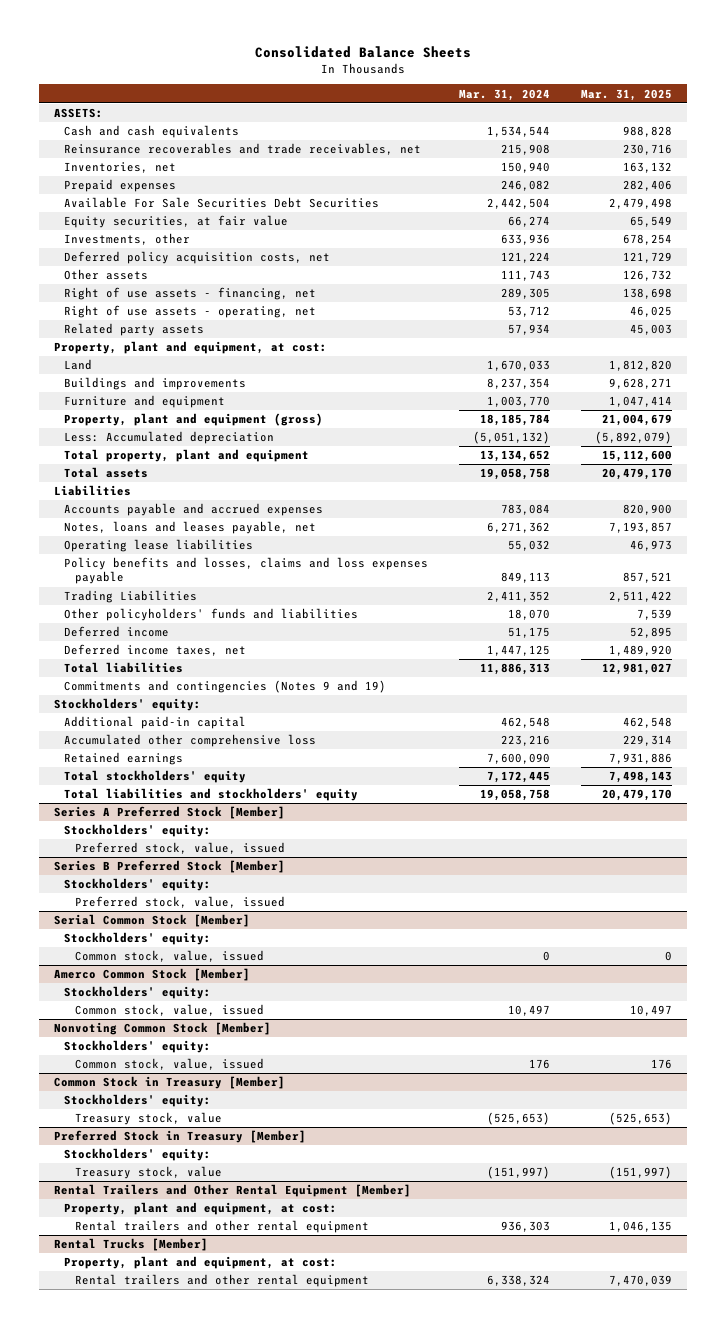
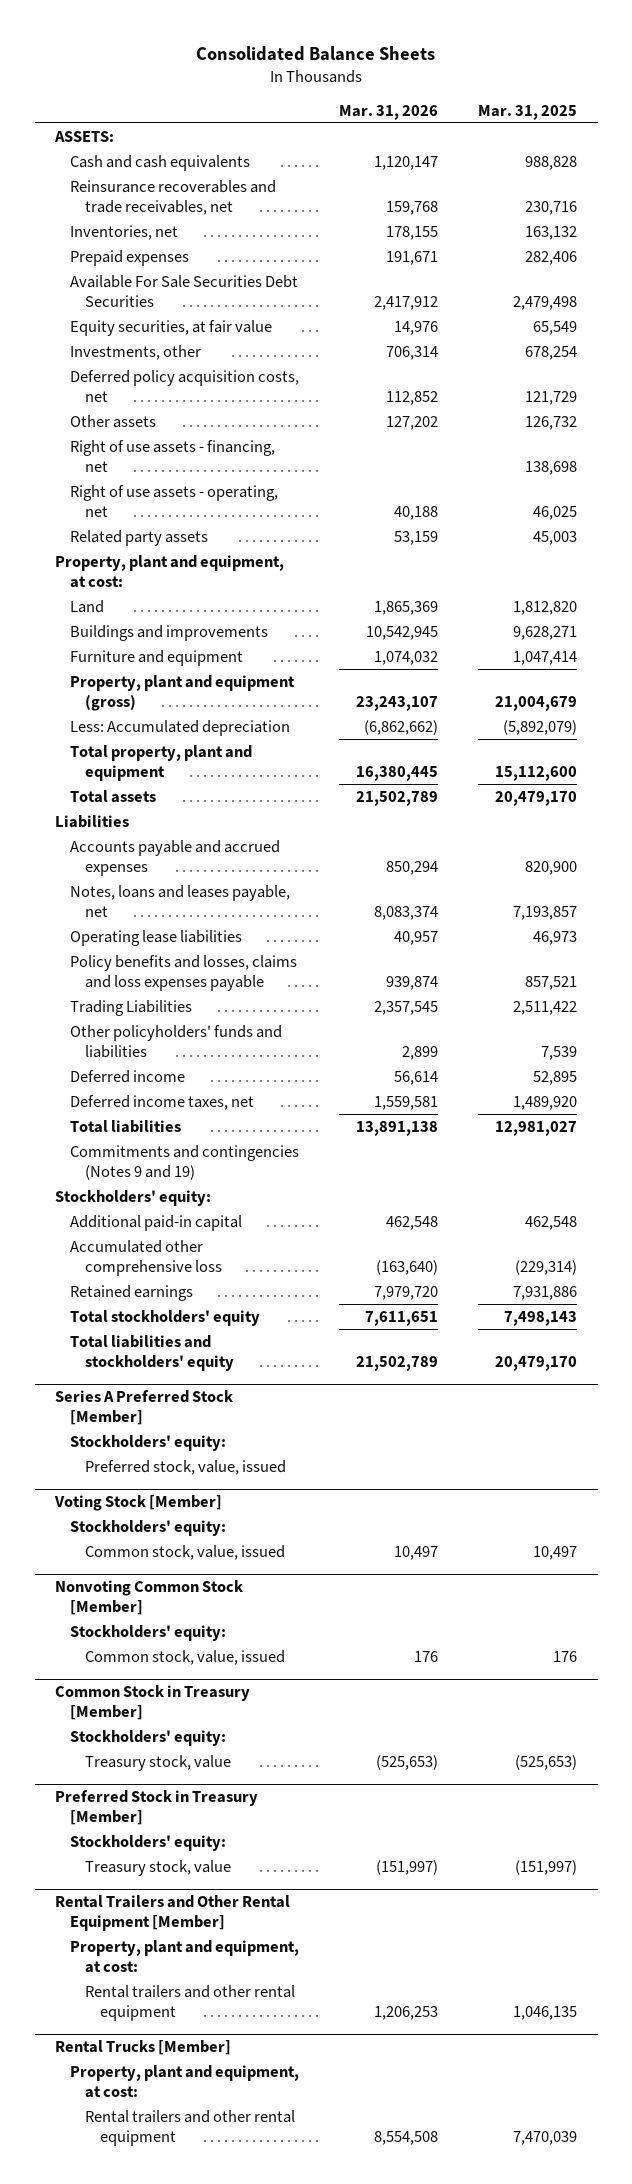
[459,88,551,101] Mar. 31, 2024 -> none
none -> [339,104,439,120] Mar. 31, 2026
[622,735,672,747] 229,314 -> [515,1259,578,1275] (229,314)
[54,860,286,874] Series B Preferred Stock [Member] -> none
[64,878,212,892] Stockholders' equity: -> none
[74,896,285,909] Preferred stock, value, issued -> none
[64,932,212,946] Stockholders' equity: -> none
[74,950,264,963] Common stock, value, issued -> none
[54,968,251,982] Amerco Common Stock [Member] -> none
[54,914,251,928] Serial Common Stock [Member] -> [53,1494,222,1511] Voting Stock [Member]

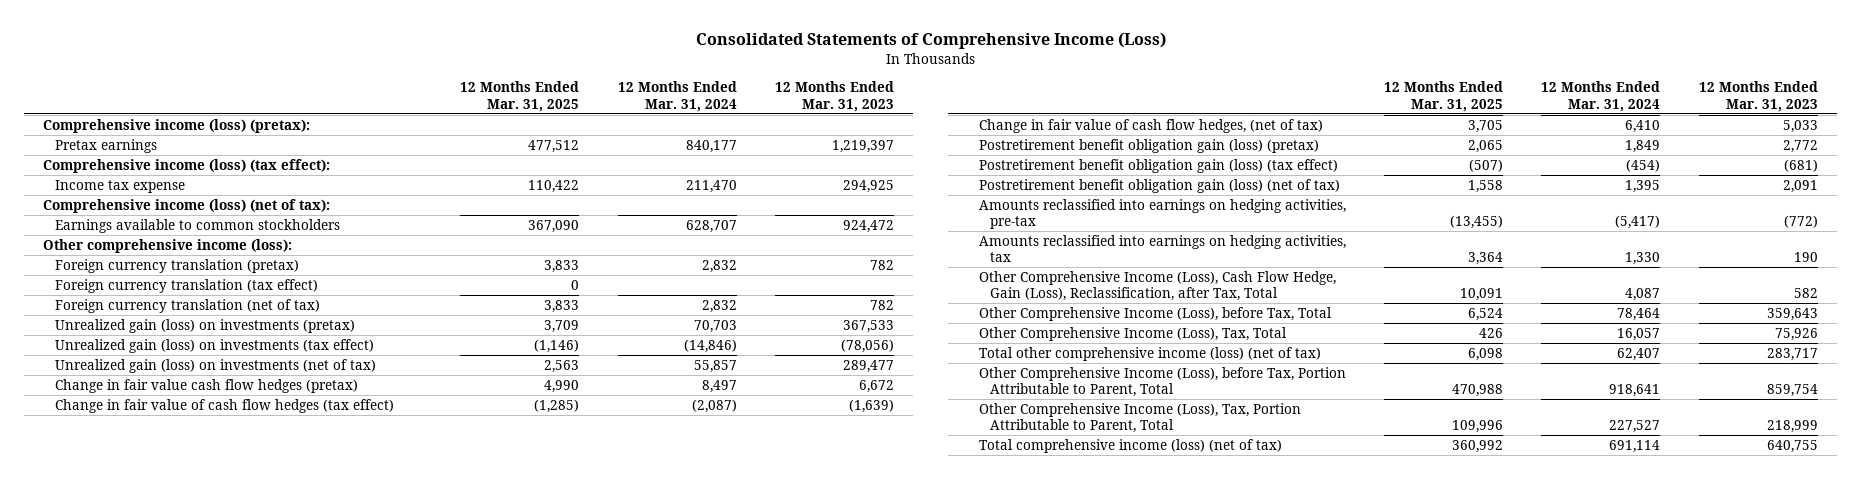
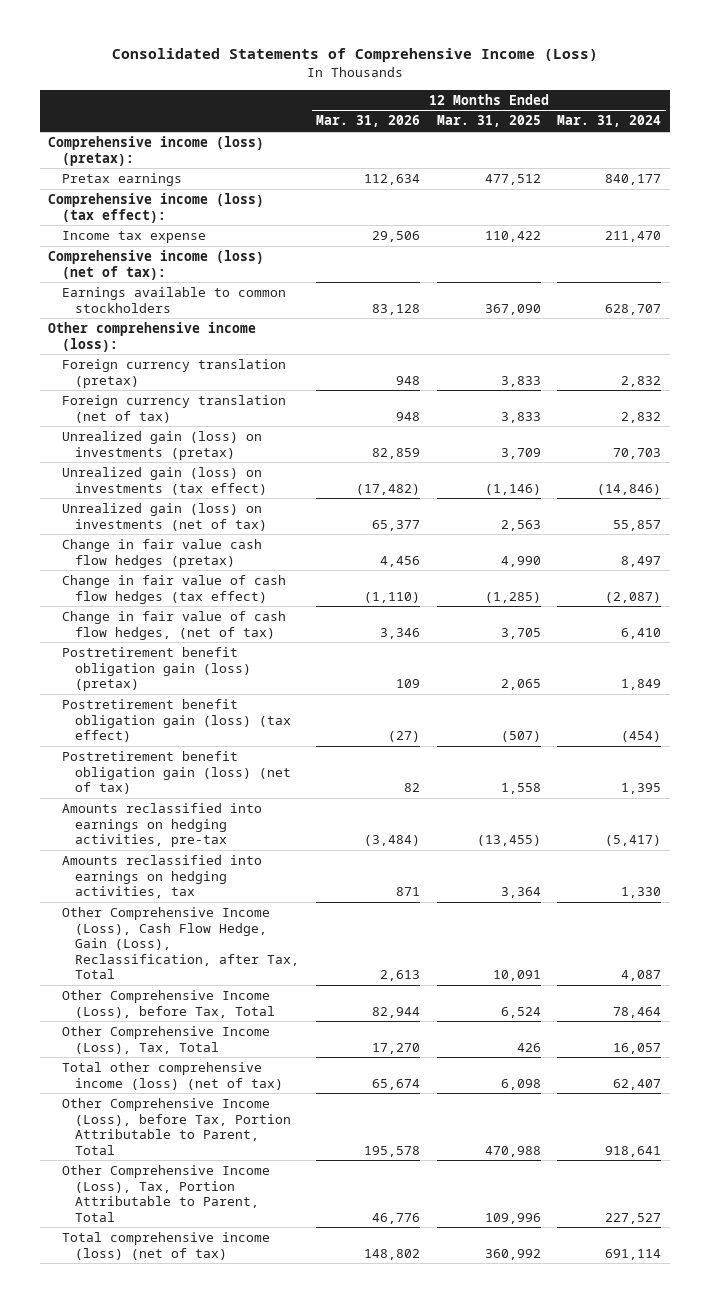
[775,81,895,112] 12 Months Ended Mar. 31, 2023 -> none
none -> [315,115,420,128] Mar. 31, 2026
[54,278,318,293] Foreign currency translation (tax effect) -> none

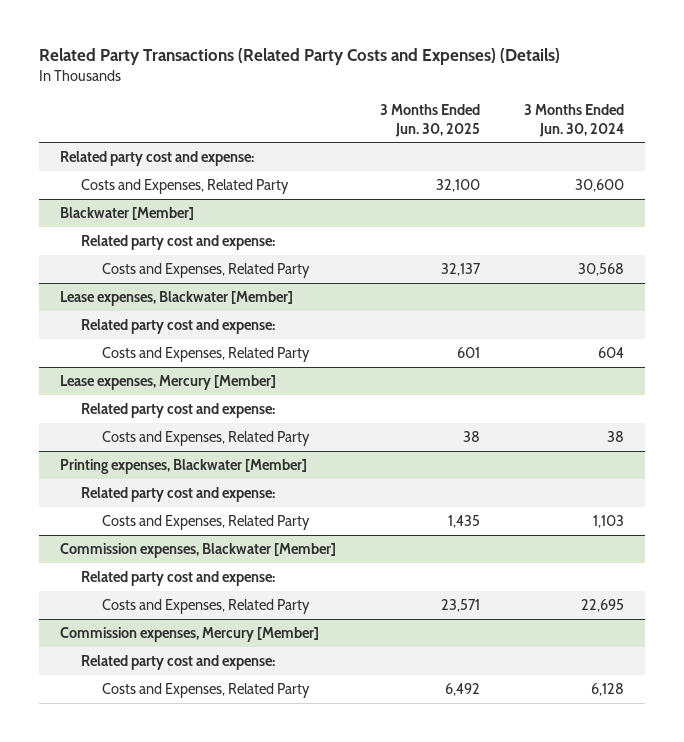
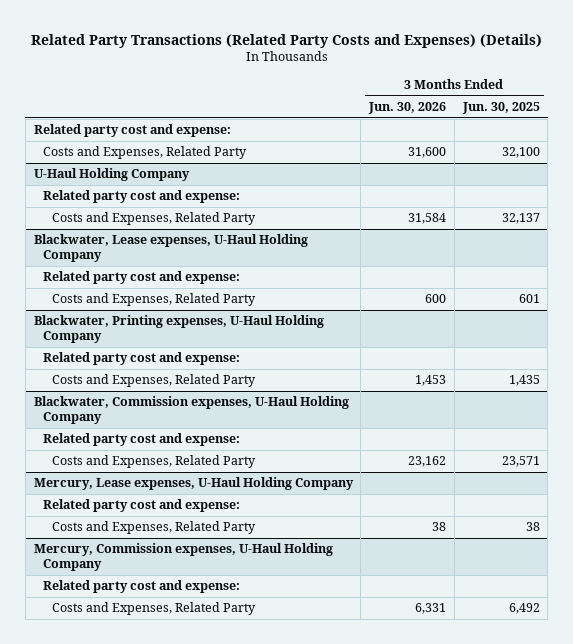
[523,104,624,137] 3 Months Ended Jun. 30, 2024 -> none
none -> [368,102,447,115] Jun. 30, 2026
[60,207,195,221] Blackwater [Member] -> none
none -> [33,168,190,182] U-Haul Holding Company
[60,291,294,307] Lease expenses, Blackwater [Member] -> none
none -> [33,234,308,263] Blackwater, Lease expenses, U-Haul Holding Company
[60,375,277,391] Lease expenses, Mercury [Member] -> none
[81,403,276,419] Related party cost and expense: -> none
[101,431,310,447] Costs and Expenses, Related Party -> none
[60,459,308,475] Printing expenses, Blackwater [Member] -> none
none -> [33,315,324,344] Blackwater, Printing expenses, U-Haul Holding Company
[60,543,337,559] Commission expenses, Blackwater [Member] -> none
none -> [33,396,349,425] Blackwater, Commission expenses, U-Haul Holding Company
[60,627,320,643] Commission expenses, Mercury [Member] -> none
none -> [33,477,354,491] Mercury, Lease expenses, U-Haul Holding Company
none -> [52,521,257,535] Costs and Expenses, Related Party
none -> [33,543,333,572] Mercury, Commission expenses, U-Haul Holding Company
none -> [42,580,240,594] Related party cost and expense:

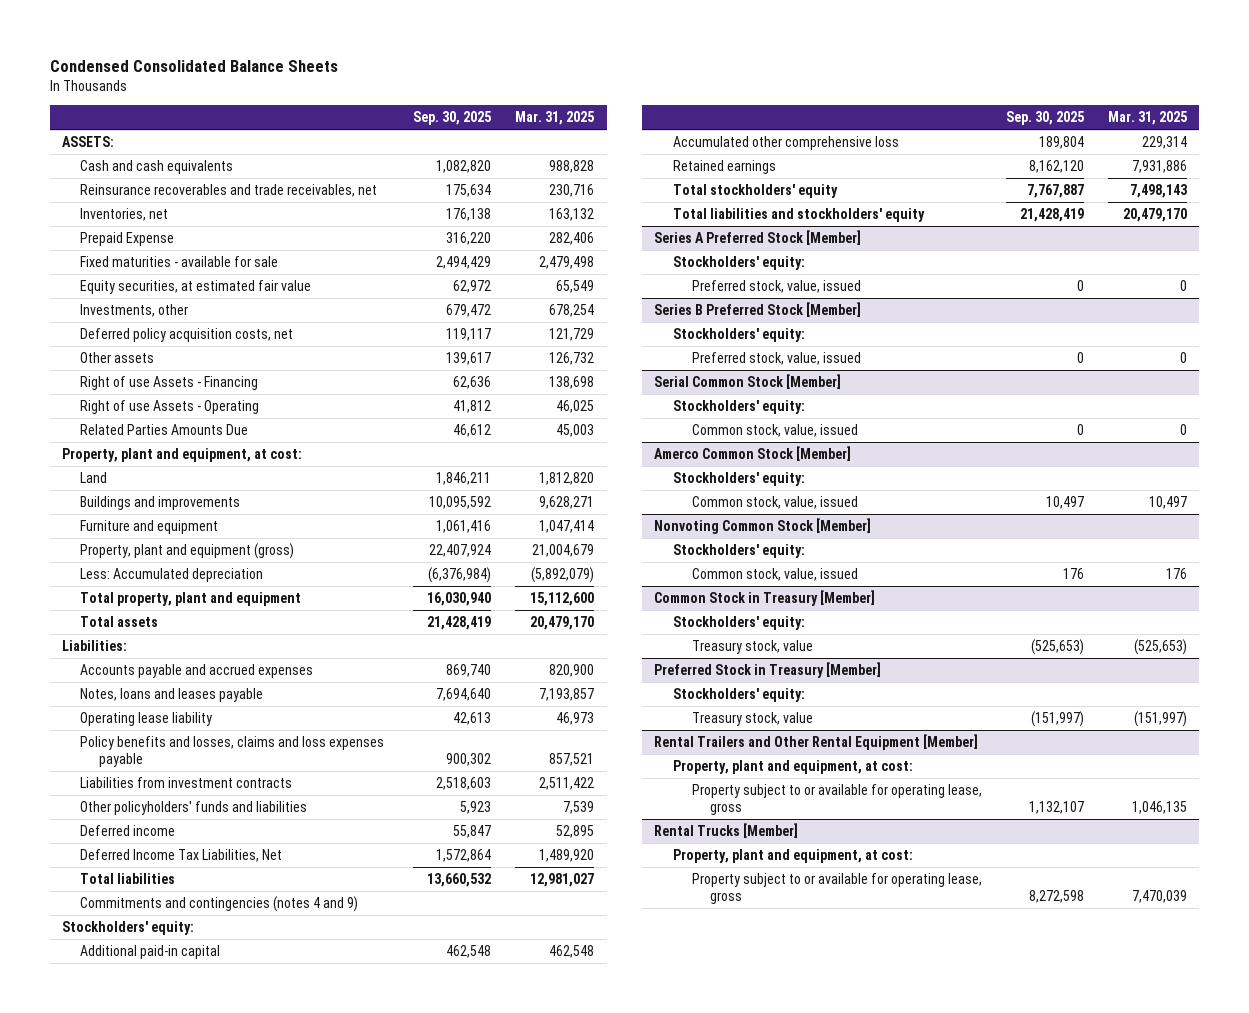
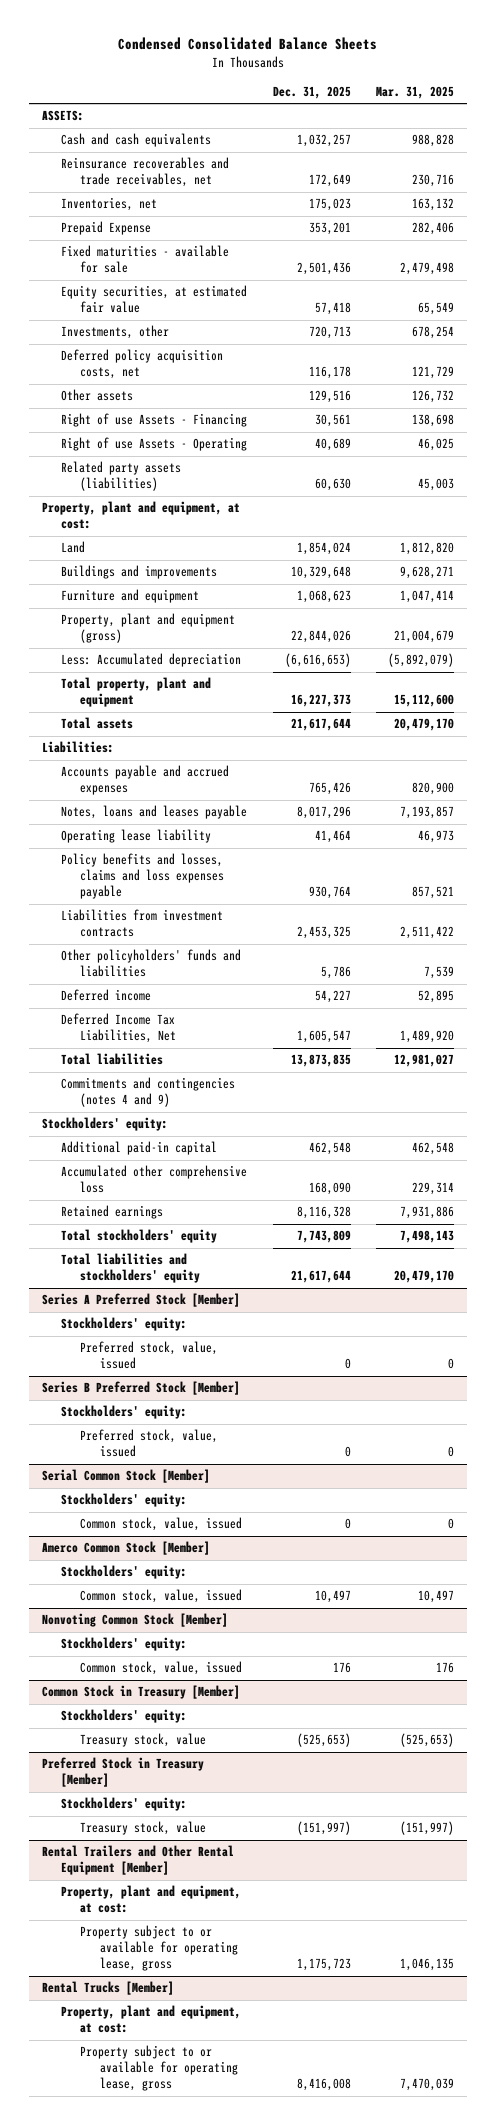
[413,111,492,126] Sep. 30, 2025 -> none
none -> [272,85,351,99] Dec. 31, 2025
[80,424,249,436] Related Parties Amounts Due -> [61,461,182,492] Related party assets (liabilities)

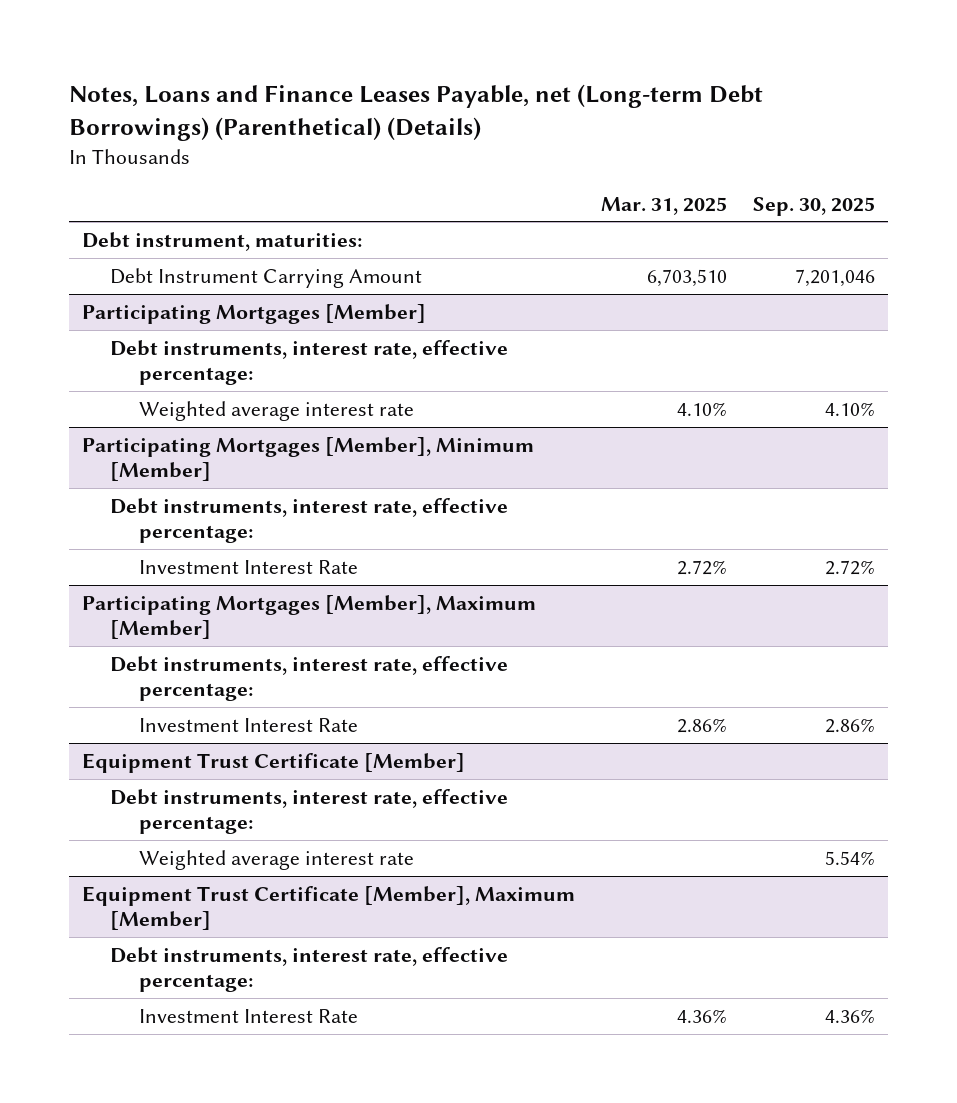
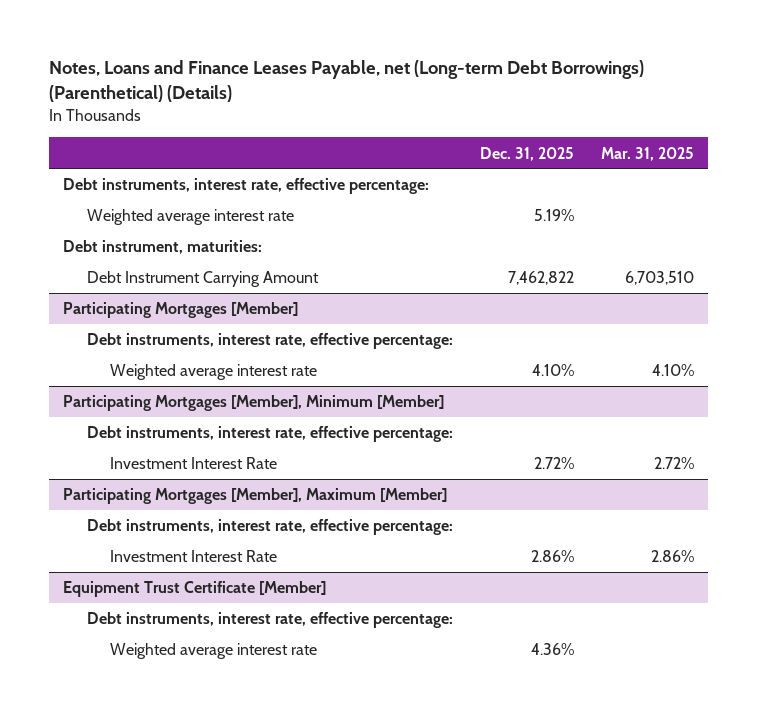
[753,196,876,216] Sep. 30, 2025 -> none
none -> [479,146,574,161] Dec. 31, 2025
none -> [63,178,430,195] Debt instruments, interest rate, effective percentage:
none -> [86,209,294,226] Weighted average interest rate
[81,885,575,930] Equipment Trust Certificate [Member], Maximum [Member] -> none
[110,946,509,992] Debt instruments, interest rate, effective percentage: -> none
[138,1008,358,1023] Investment Interest Rate -> none

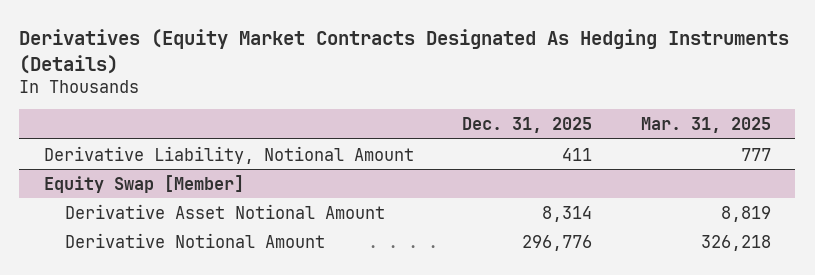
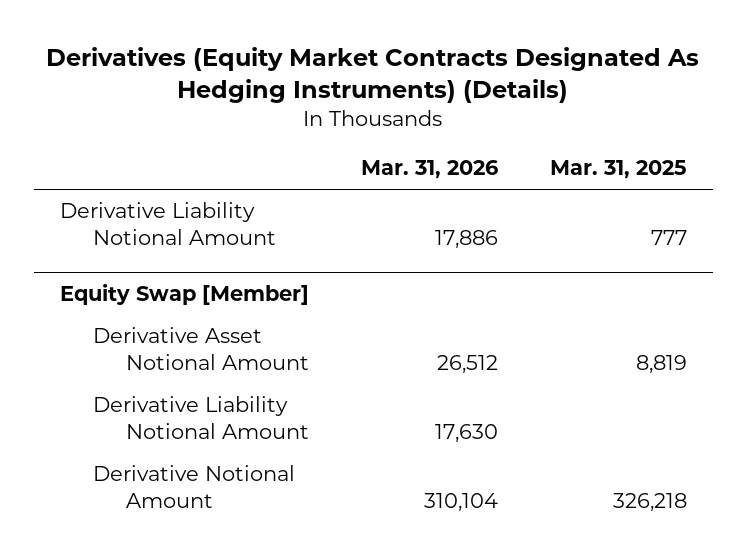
[19,29,790,74] Derivatives (Equity Market Contracts Designated As Hedging Instruments (Details) -> [46,46,700,104] Derivatives (Equity Market Contracts Designated As Hedging Instruments) (Details)
[462,117,593,134] Dec. 31, 2025 -> none
none -> [360,160,498,180] Mar. 31, 2026
[43,145,414,164] Derivative Liability, Notional Amount -> [59,202,276,246] Derivative Liability Notional Amount
none -> [92,396,309,440] Derivative Liability Notional Amount

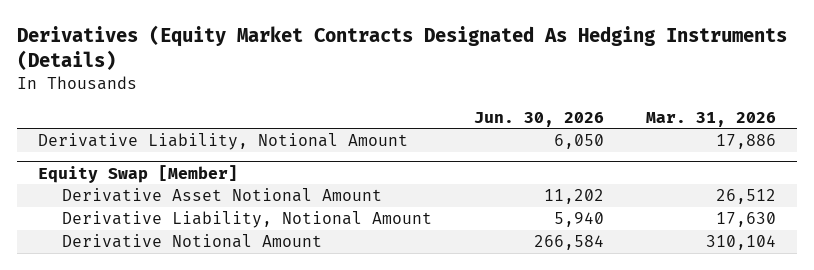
[46,46,700,104] Derivatives (Equity Market Contracts Designated As Hedging Instruments) (Details) -> [17,25,788,71] Derivatives (Equity Market Contracts Designated As Hedging Instruments (Details)
[550,160,688,180] Mar. 31, 2025 -> none
none -> [473,111,604,127] Jun. 30, 2026
[59,202,276,246] Derivative Liability Notional Amount -> [37,133,408,151] Derivative Liability, Notional Amount
[92,396,309,440] Derivative Liability Notional Amount -> [61,211,432,229] Derivative Liability, Notional Amount

